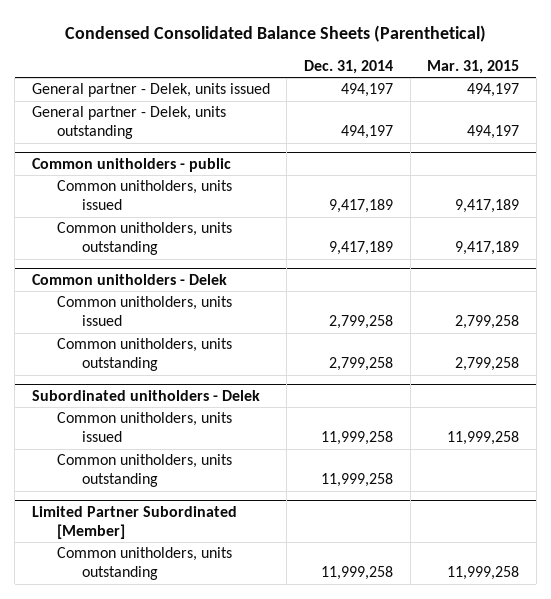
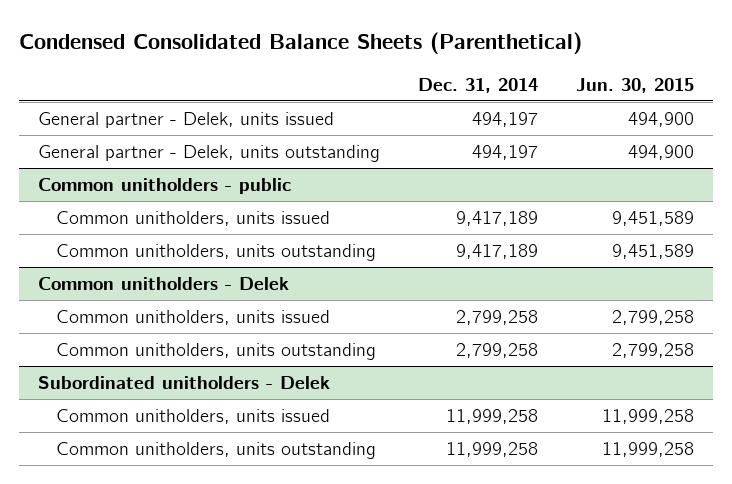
[427,60,520,75] Mar. 31, 2015 -> none
none -> [576,77,695,93] Jun. 30, 2015
[31,505,237,539] Limited Partner Subordinated [Member] -> none
[56,547,232,581] Common unitholders, units outstanding -> none

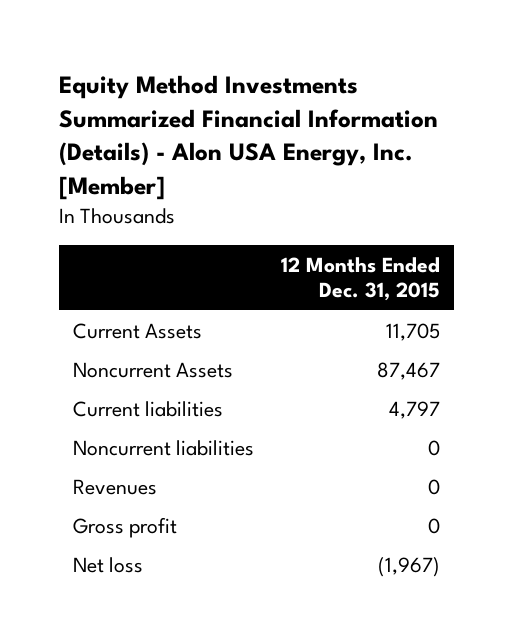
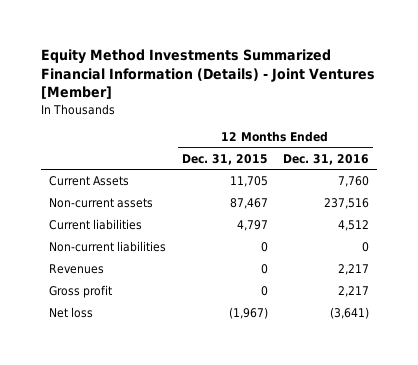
[59,75,439,201] Equity Method Investments Summarized Financial Information (Details) - Alon USA Energy, Inc. [Member] -> [41,48,376,100] Equity Method Investments Summarized Financial Information (Details) - Joint Ventures [Member]
none -> [283,153,370,165] Dec. 31, 2016
[72,361,233,378] Noncurrent Assets -> [48,198,153,209] Non-current assets
[72,439,254,456] Noncurrent liabilities -> [48,241,166,253] Non-current liabilities

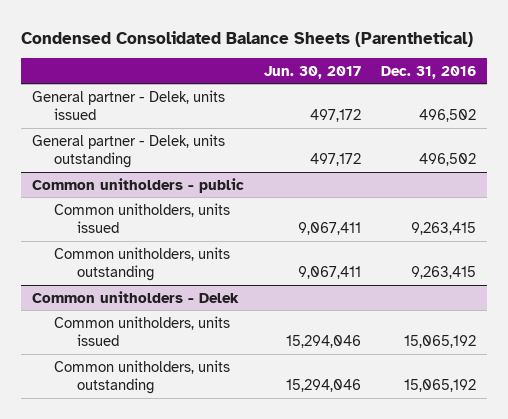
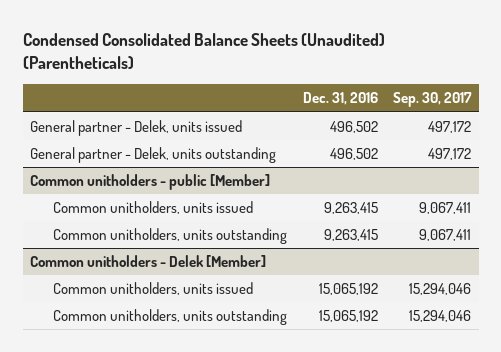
[21,30,474,47] Condensed Consolidated Balance Sheets (Parenthetical) -> [22,33,385,70] Condensed Consolidated Balance Sheets (Unaudited) (Parentheticals)
[263,65,361,79] Jun. 30, 2017 -> none
none -> [392,92,472,108] Sep. 30, 2017
[31,177,244,193] Common unitholders - public -> [30,174,271,191] Common unitholders - public [Member]
[31,290,239,303] Common unitholders - Delek -> [30,255,267,268] Common unitholders - Delek [Member]

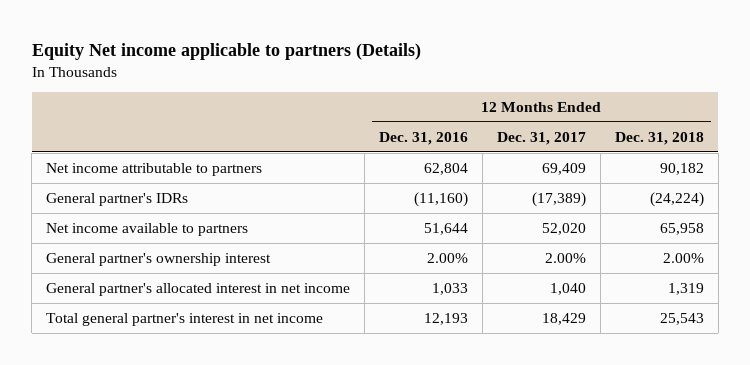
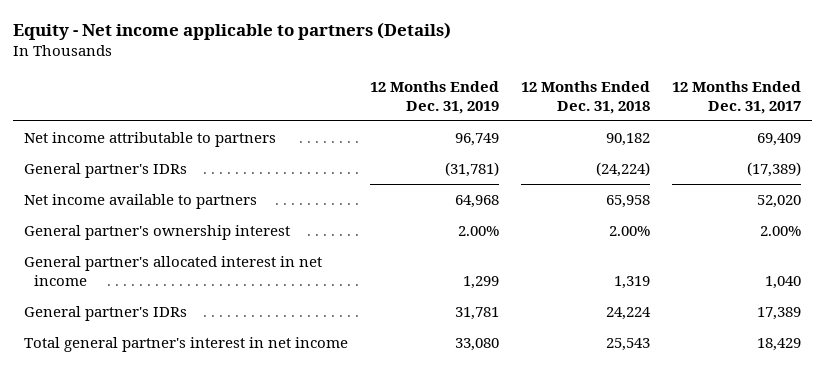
[31,42,421,60] Equity Net income applicable to partners (Details) -> [13,22,452,41] Equity - Net income applicable to partners (Details)
[378,131,468,145] Dec. 31, 2016 -> none
none -> [370,80,500,114] 12 Months Ended Dec. 31, 2019
none -> [24,305,188,321] General partner's IDRs

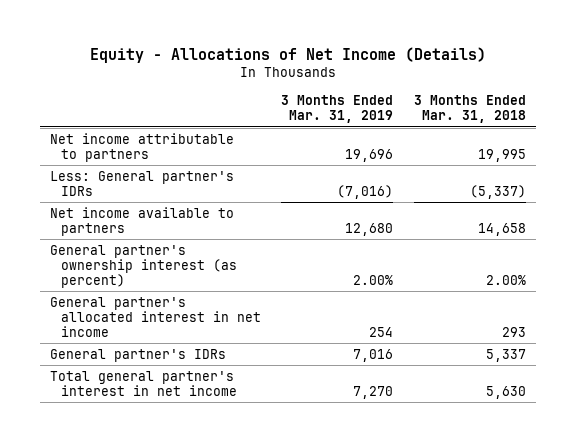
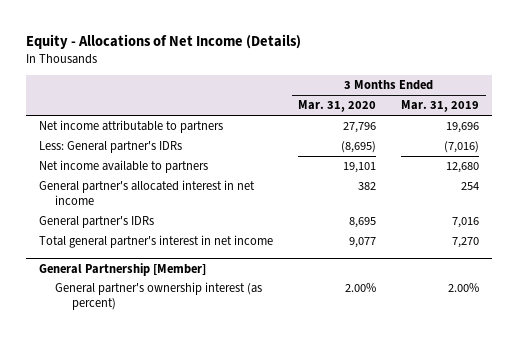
[413,95,526,124] 3 Months Ended Mar. 31, 2018 -> none
none -> [298,100,377,113] Mar. 31, 2020
[50,244,237,288] General partner's ownership interest (as percent) -> none
none -> [38,262,206,276] General Partnership [Member]
none -> [55,282,263,311] General partner's ownership interest (as percent)

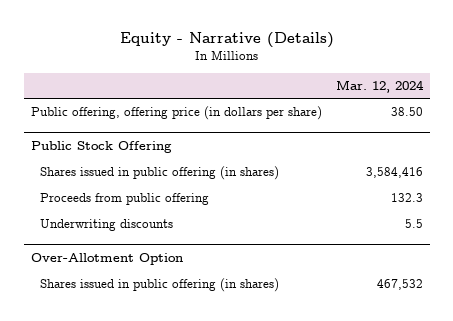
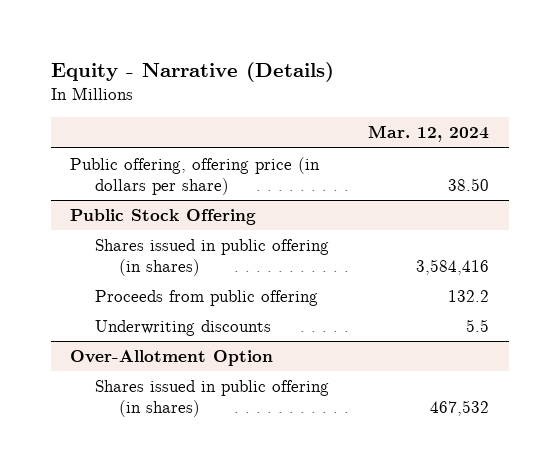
[390,193,423,203] 132.3 -> [448,290,490,303] 132.2

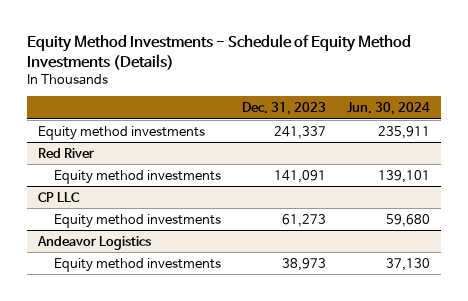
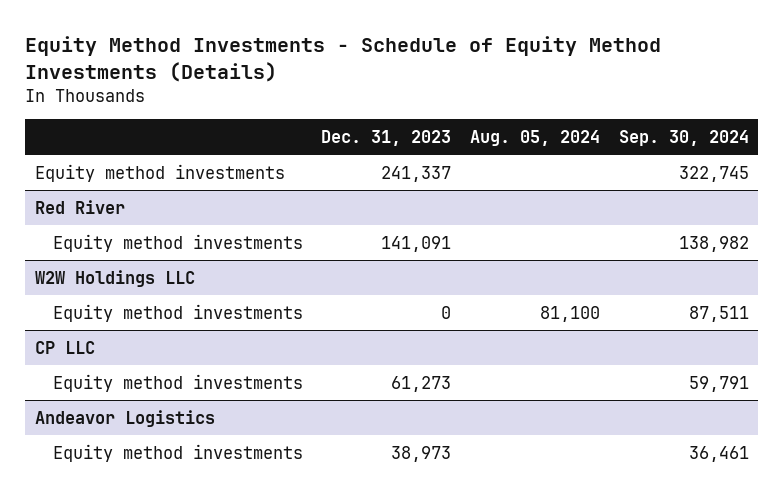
[347,102,431,116] Jun. 30, 2024 -> none
none -> [470,129,601,146] Aug. 05, 2024
none -> [618,129,749,146] Sep. 30, 2024
none -> [34,269,195,287] W2W Holdings LLC
none -> [52,303,303,322] Equity method investments

